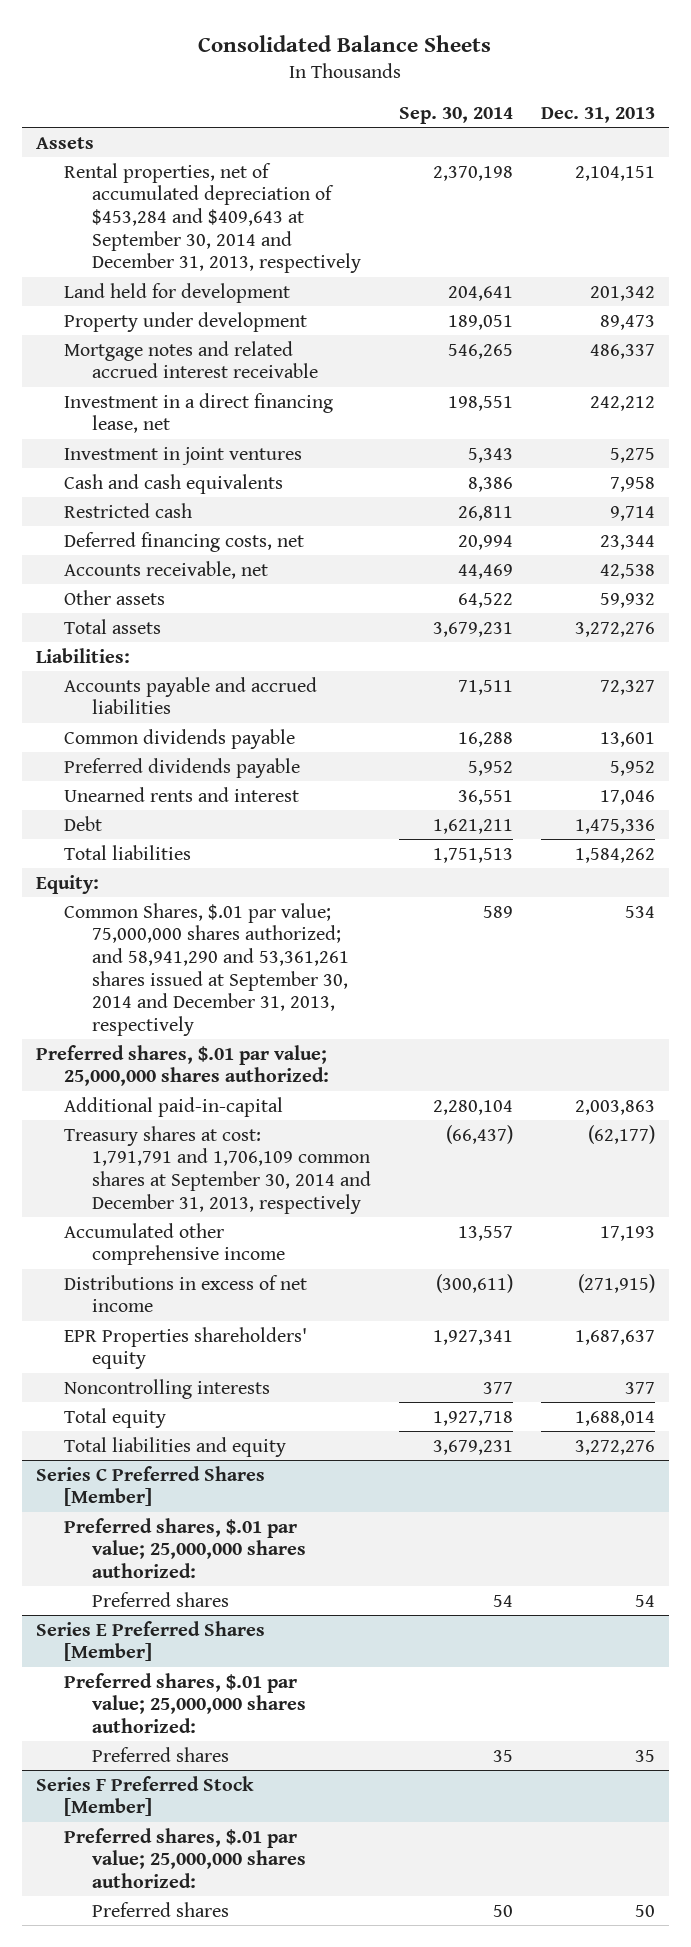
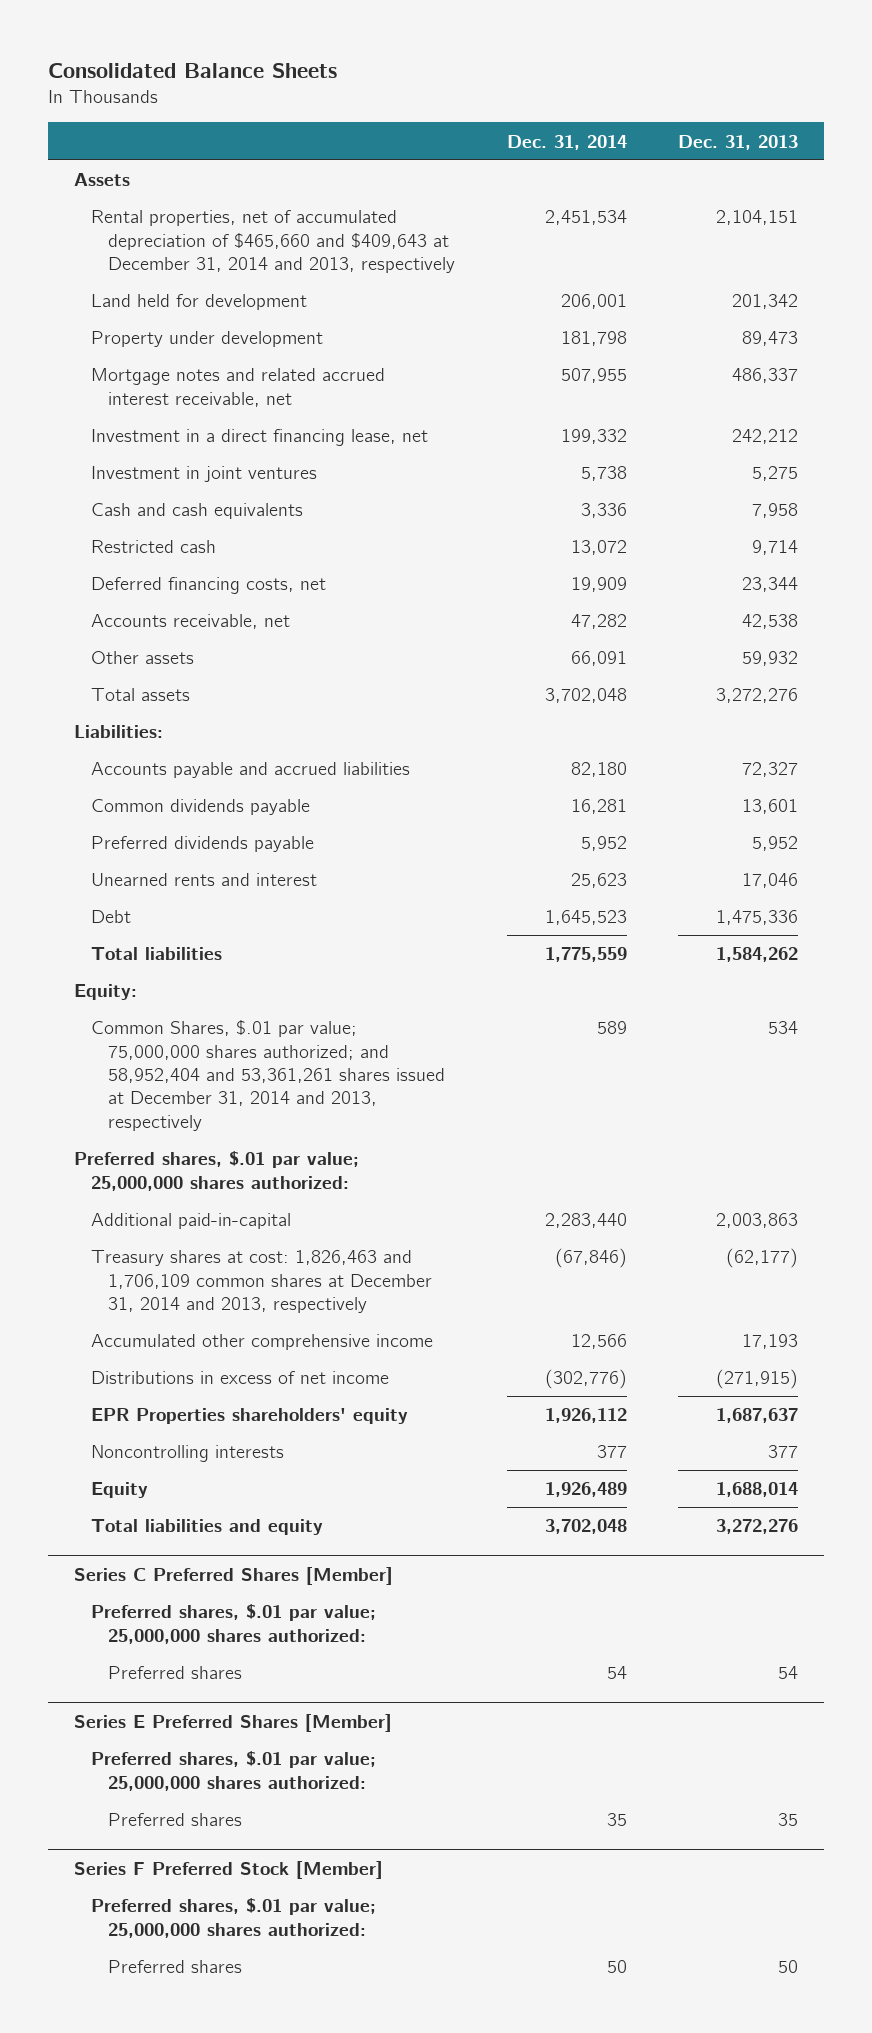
[398,106,513,124] Sep. 30, 2014 -> none
none -> [506,134,627,150] Dec. 31, 2014
[63,162,361,274] Rental properties, net of accumulated depreciation of $453,284 and $409,643 at September 30, 2014 and December 31, 2013, respectively -> [90,210,455,273] Rental properties, net of accumulated depreciation of $465,660 and $409,643 at December 31, 2014 and 2013, respectively
[63,340,318,379] Mortgage notes and related accrued interest receivable -> [90,368,385,407] Mortgage notes and related accrued interest receivable, net
[63,902,349,1036] Common Shares, $.01 par value; 75,000,000 shares authorized; and 58,941,290 and 53,361,261 shares issued at September 30, 2014 and December 31, 2013, respectively -> [90,1020,445,1131] Common Shares, $.01 par value; 75,000,000 shares authorized; and 58,952,404 and 53,361,261 shares issued at December 31, 2014 and 2013, respectively
[63,1125,371,1214] Treasury shares at cost: 1,791,791 and 1,706,109 common shares at September 30, 2014 and December 31, 2013, respectively -> [90,1250,432,1313] Treasury shares at cost: 1,826,463 and 1,706,109 common shares at December 31, 2014 and 2013, respectively
[63,1407,166,1428] Total equity -> [90,1482,148,1499] Equity

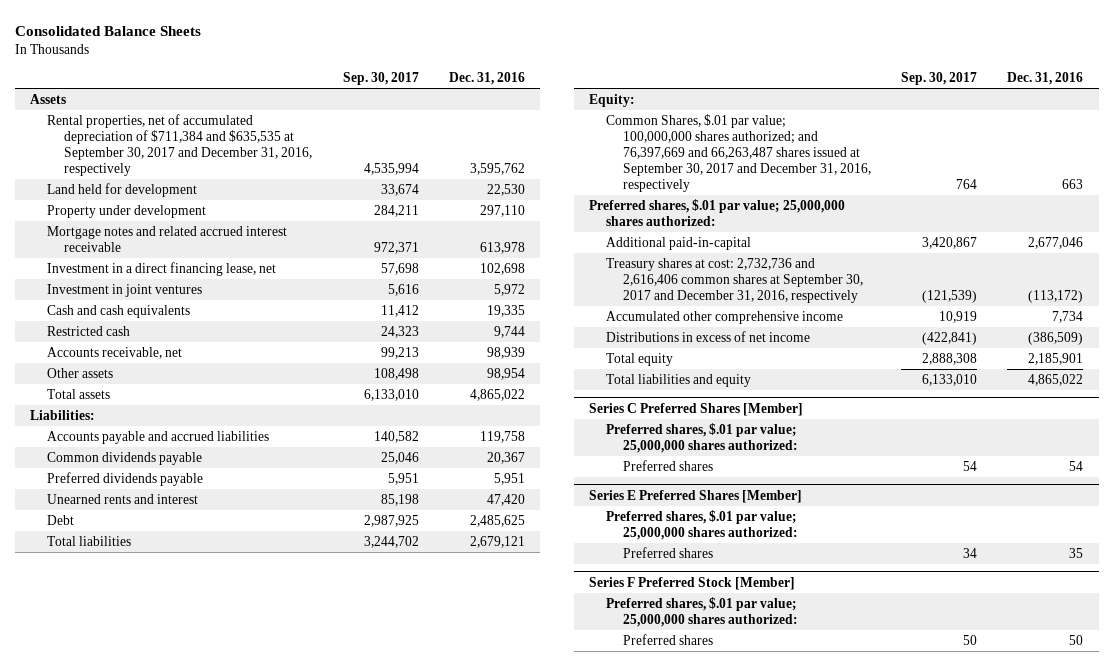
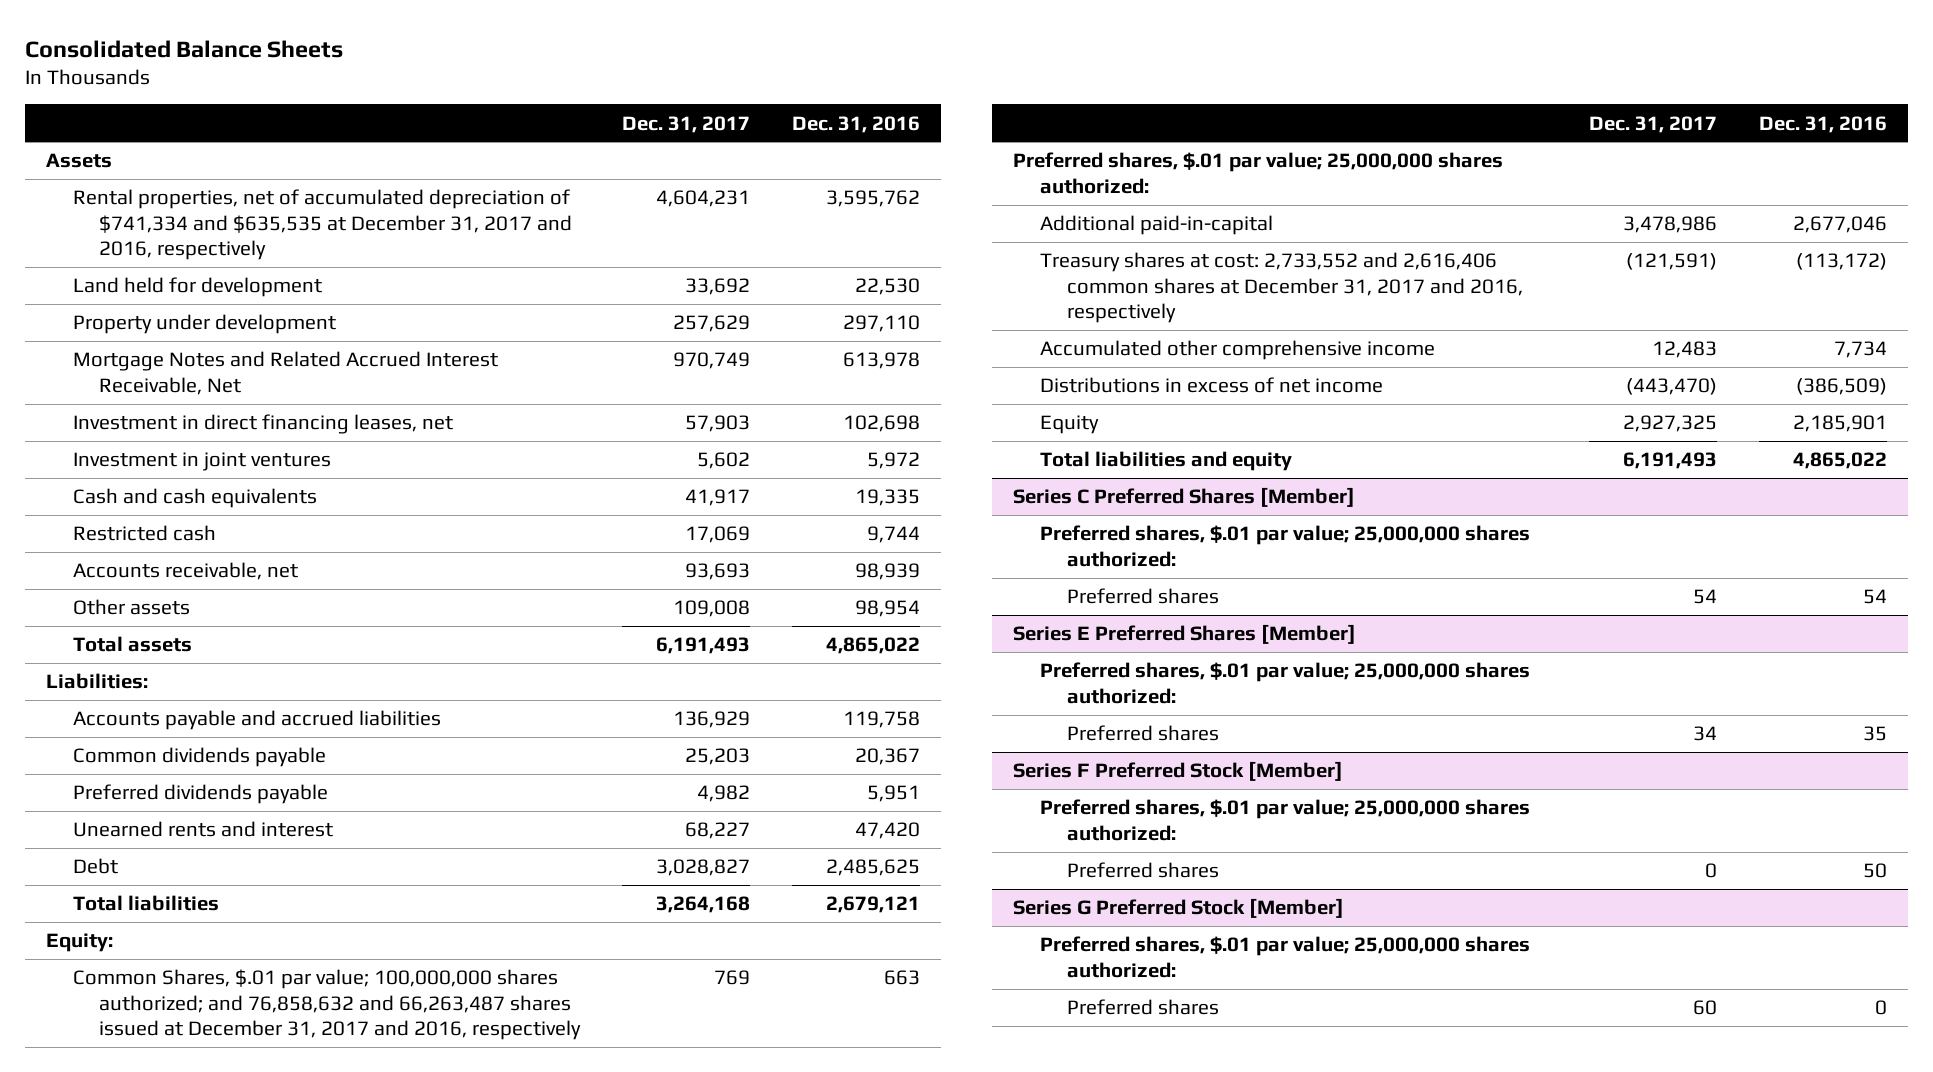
[342,71,419,85] Sep. 30, 2017 -> none
none -> [622,115,751,133] Dec. 31, 2017
[47,113,313,176] Rental properties, net of accumulated depreciation of $711,384 and $635,535 at September 30, 2017 and December 31, 2016, respectively -> [72,189,573,261] Rental properties, net of accumulated depreciation of $741,334 and $635,535 at December 31, 2017 and 2016, respectively
[47,225,288,252] Mortgage notes and related accrued interest receivable -> [72,351,498,395] Mortgage Notes and Related Accrued Interest Receivable, Net
[47,261,277,276] Investment in a direct financing lease, net -> [72,414,453,435] Investment in direct financing leases, net
[605,113,871,192] Common Shares, $.01 par value; 100,000,000 shares authorized; and 76,397,669 and 66,263,487 shares issued at September 30, 2017 and December 31, 2016, respectively -> [72,969,582,1041] Common Shares, $.01 par value; 100,000,000 shares authorized; and 76,858,632 and 66,263,487 shares issued at December 31, 2017 and 2016, respectively
[605,257,863,303] Treasury shares at cost: 2,732,736 and 2,616,406 common shares at September 30, 2017 and December 31, 2016, respectively -> [1039,252,1523,324] Treasury shares at cost: 2,733,552 and 2,616,406 common shares at December 31, 2017 and 2016, respectively
[605,352,673,366] Total equity -> [1039,415,1099,435] Equity
none -> [1013,898,1345,919] Series G Preferred Stock [Member]
none -> [1039,936,1530,978] Preferred shares, $.01 par value; 25,000,000 shares authorized:
none -> [1066,999,1219,1016] Preferred shares

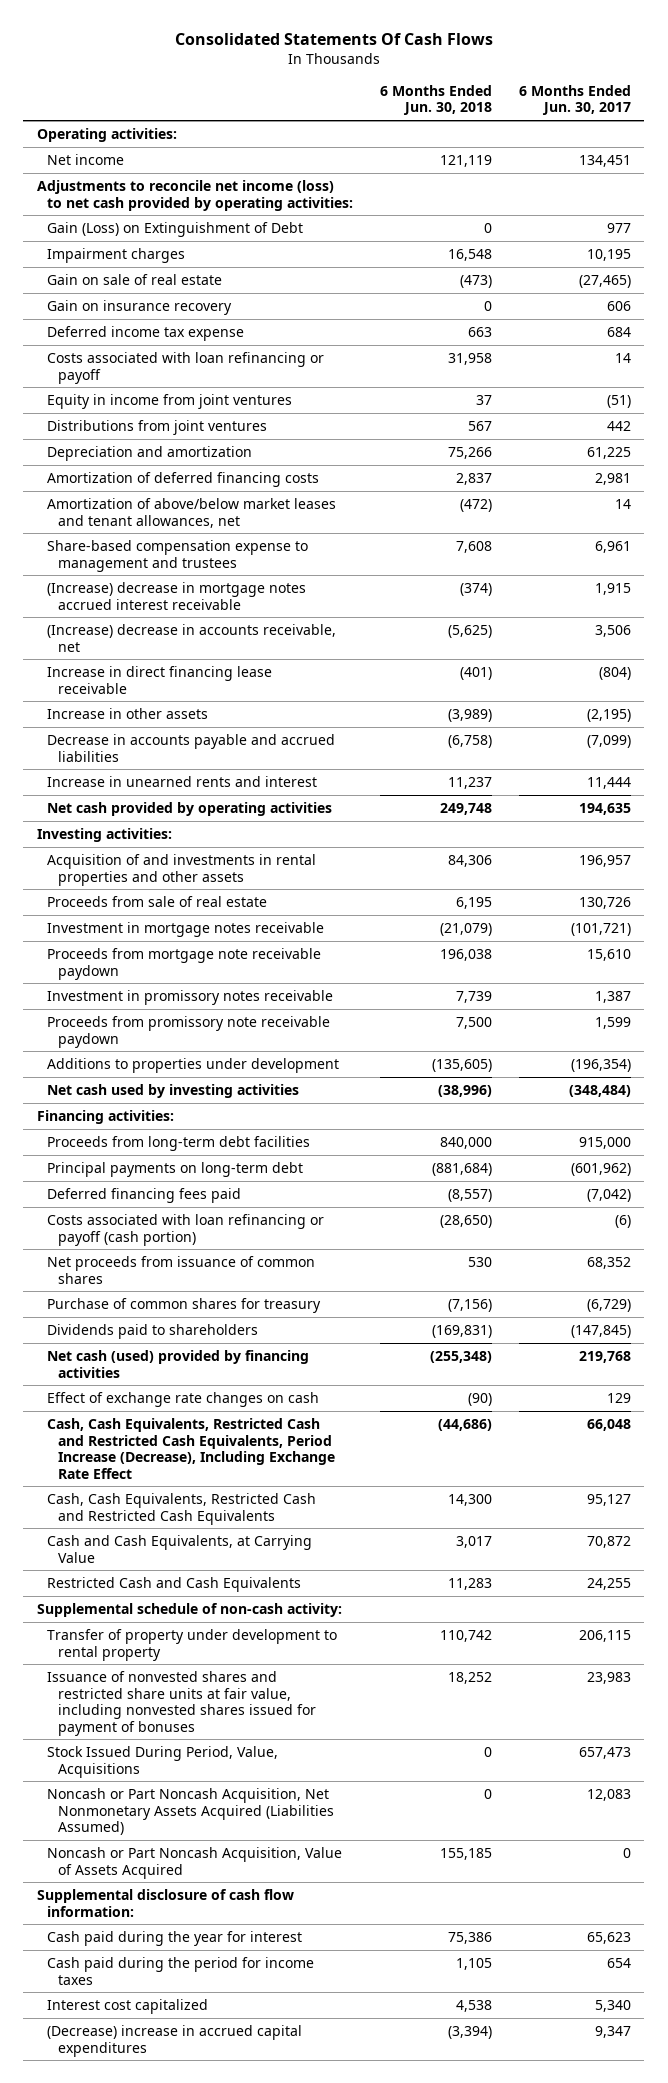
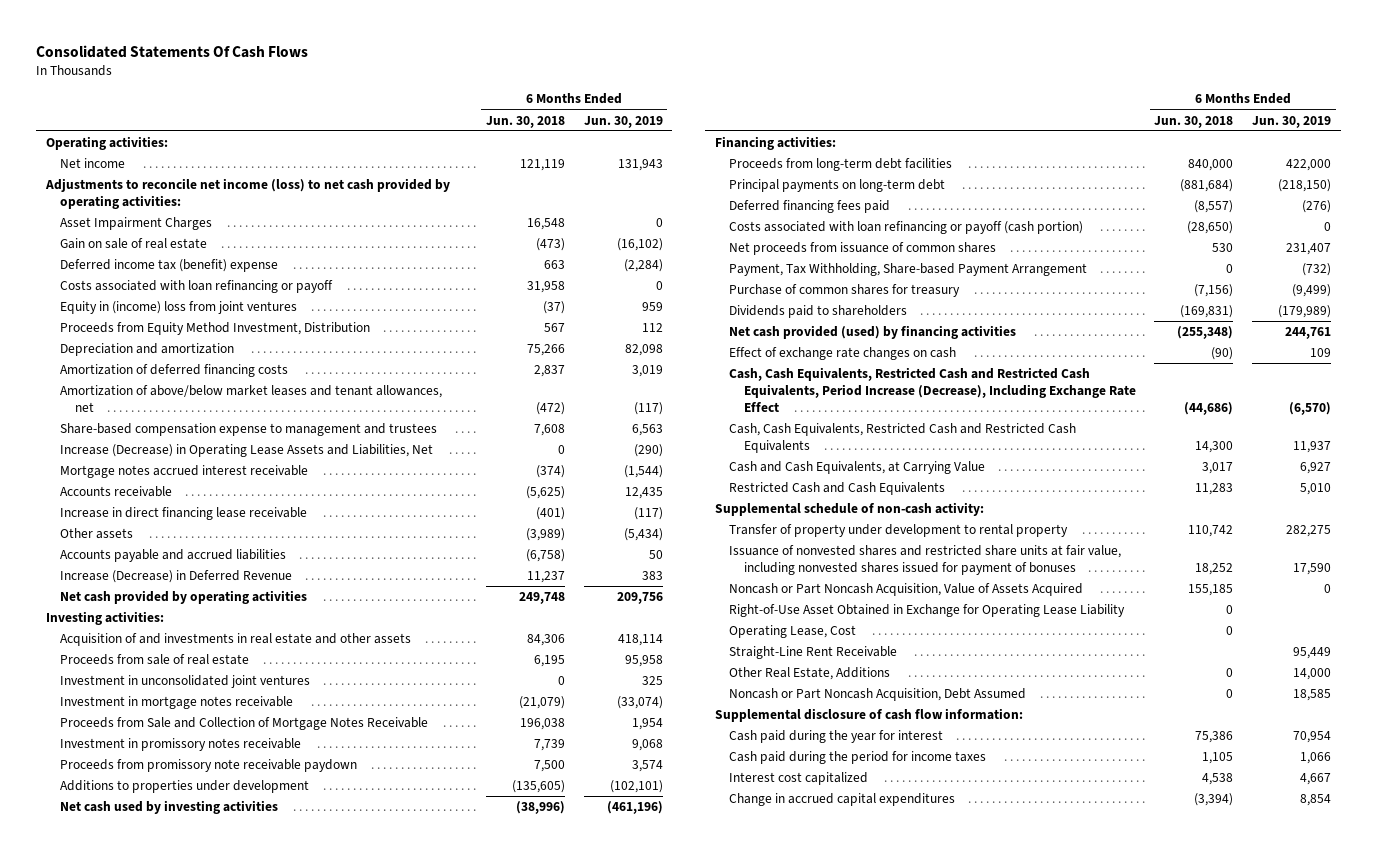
[518,84,631,116] 6 Months Ended Jun. 30, 2017 -> none
none -> [583,115,663,128] Jun. 30, 2019
[47,221,304,237] Gain (Loss) on Extinguishment of Debt -> none
[47,247,186,263] Impairment charges -> [60,216,213,230] Asset Impairment Charges
[47,299,233,315] Gain on insurance recovery -> none
[47,325,245,341] Deferred income tax expense -> [60,258,279,272] Deferred income tax (benefit) expense
[47,393,293,409] Equity in income from joint ventures -> [60,300,298,314] Equity in (income) loss from joint ventures
[476,394,493,405] 37 -> [542,300,565,314] (37)
[47,419,268,435] Distributions from joint ventures -> [60,321,371,335] Proceeds from Equity Method Investment, Distribution
none -> [60,443,434,457] Increase (Decrease) in Operating Lease Assets and Liabilities, Net
[47,581,307,610] (Increase) decrease in mortgage notes accrued interest receivable -> [60,464,309,478] Mortgage notes accrued interest receivable
[47,623,337,652] (Increase) decrease in accounts receivable, net -> [60,485,173,497] Accounts receivable
[47,707,209,719] Increase in other assets -> [60,527,134,539] Other assets
[47,733,336,762] Decrease in accounts payable and accrued liabilities -> [60,548,287,562] Accounts payable and accrued liabilities
[47,775,318,787] Increase in unearned rents and interest -> [60,569,293,583] Increase (Decrease) in Deferred Revenue
[47,853,317,886] Acquisition of and investments in rental properties and other assets -> [60,632,412,646] Acquisition of and investments in real estate and other assets
none -> [60,674,311,688] Investment in unconsolidated joint ventures
[47,947,322,980] Proceeds from mortgage note receivable paydown -> [60,716,429,730] Proceeds from Sale and Collection of Mortgage Notes Receivable
none -> [729,262,1088,276] Payment, Tax Withholding, Share-based Payment Arrangement
[47,1349,310,1378] Net cash (used) provided by financing activities -> [729,324,1017,339] Net cash provided (used) by financing activities
[47,1745,279,1778] Stock Issued During Period, Value, Acquisitions -> none
[47,1787,334,1836] Noncash or Part Noncash Acquisition, Net Nonmonetary Assets Acquired (Liabilities Assumed) -> none
none -> [729,603,1126,617] Right-of-Use Asset Obtained in Exchange for Operating Lease Liability
none -> [729,624,857,638] Operating Lease, Cost
none -> [729,645,898,659] Straight-Line Rent Receivable
none -> [729,666,891,680] Other Real Estate, Additions
none -> [729,687,1027,701] Noncash or Part Noncash Acquisition, Debt Assumed
[47,2024,303,2057] (Decrease) increase in accrued capital expenditures -> [729,792,956,806] Change in accrued capital expenditures

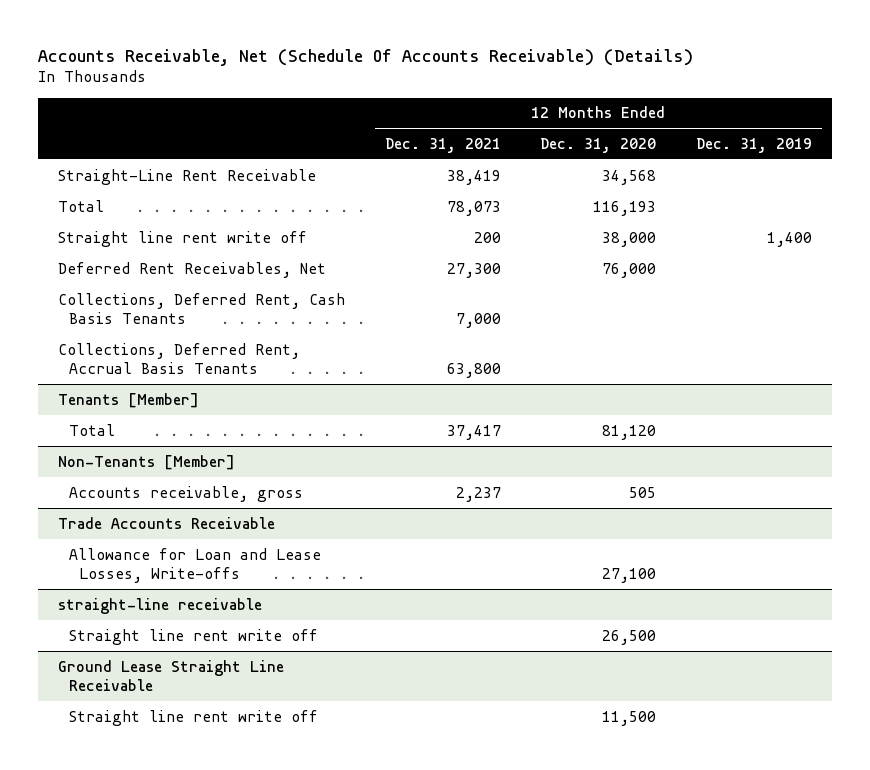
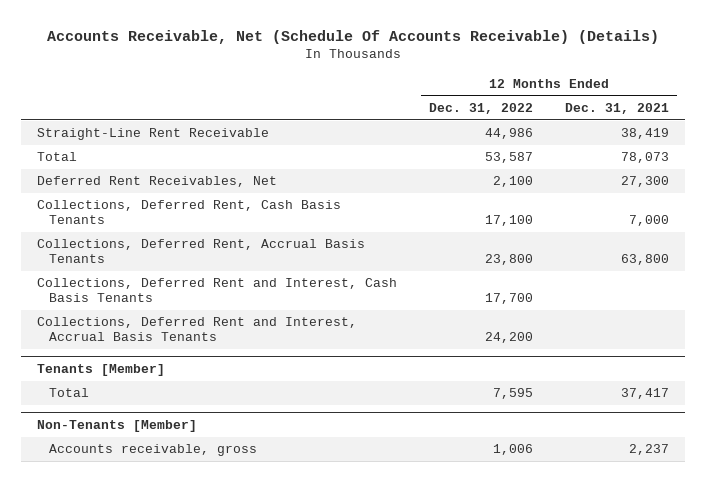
[540,137,657,153] Dec. 31, 2020 -> none
[696,137,813,153] Dec. 31, 2019 -> none
none -> [428,102,533,114] Dec. 31, 2022
[57,230,307,247] Straight line rent write off -> none
none -> [36,278,397,303] Collections, Deferred Rent and Interest, Cash Basis Tenants
none -> [36,317,357,342] Collections, Deferred Rent and Interest, Accrual Basis Tenants
[57,516,275,529] Trade Accounts Receivable -> none
[68,547,321,583] Allowance for Loan and Lease Losses, Write-offs -> none
[57,597,262,614] straight-line receivable -> none
[68,628,318,645] Straight line rent write off -> none
[57,659,284,691] Ground Lease Straight Line Receivable -> none
[68,709,318,726] Straight line rent write off -> none

